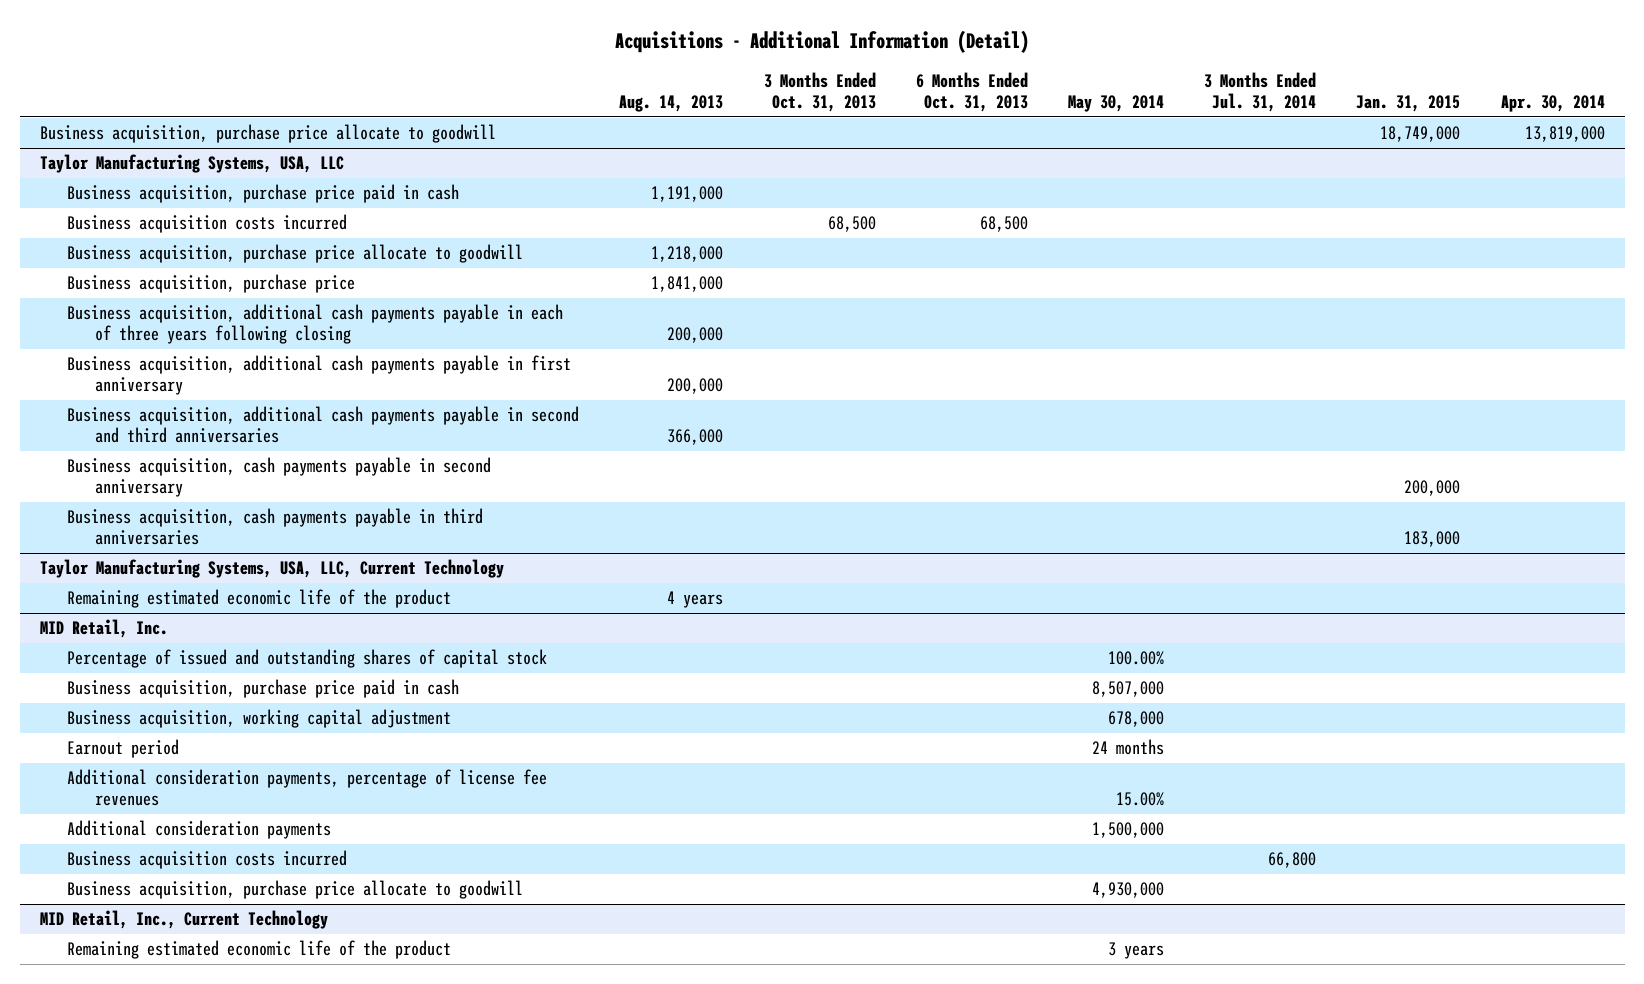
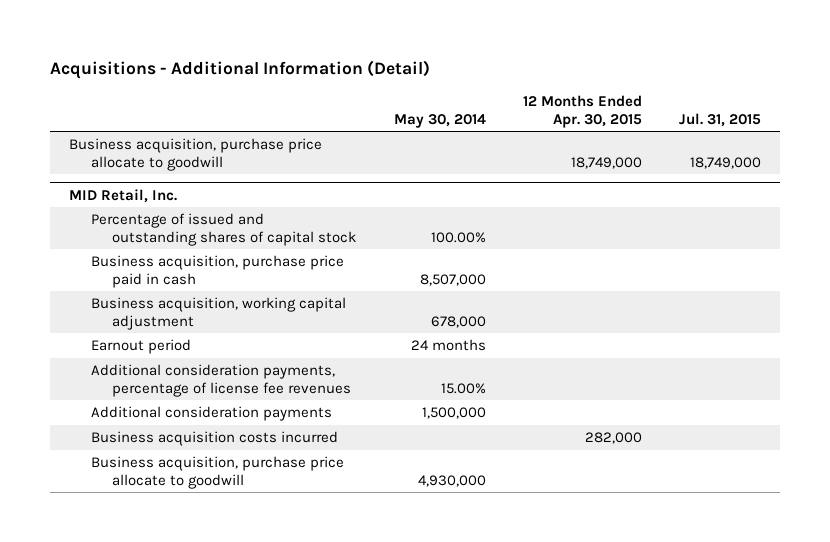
[619,95,724,113] Aug. 14, 2013 -> none
[763,72,876,113] 3 Months Ended Oct. 31, 2013 -> none
[915,72,1028,113] 6 Months Ended Oct. 31, 2013 -> none
[1204,72,1317,113] 3 Months Ended Jul. 31, 2014 -> none
[1356,95,1461,113] Jan. 31, 2015 -> none
[1500,95,1605,113] Apr. 30, 2014 -> none
none -> [522,95,642,128] 12 Months Ended Apr. 30, 2015
none -> [679,112,762,127] Jul. 31, 2015
[39,154,344,174] Taylor Manufacturing Systems, USA, LLC -> none
[67,184,460,204] Business acquisition, purchase price paid in cash -> none
[67,214,348,234] Business acquisition costs incurred -> none
[67,244,524,264] Business acquisition, purchase price allocate to goodwill -> none
[67,274,356,294] Business acquisition, purchase price -> none
[67,304,564,345] Business acquisition, additional cash payments payable in each of three years following closing -> none
[67,355,572,396] Business acquisition, additional cash payments payable in first anniversary -> none
[67,406,580,444] Business acquisition, additional cash payments payable in second and third anniversaries -> none
[67,457,492,498] Business acquisition, cash payments payable in second anniversary -> none
[67,508,484,546] Business acquisition, cash payments payable in third anniversaries -> none
[39,559,504,579] Taylor Manufacturing Systems, USA, LLC, Current Technology -> none
[67,589,452,609] Remaining estimated economic life of the product -> none
[39,910,328,930] MID Retail, Inc., Current Technology -> none
[67,940,452,960] Remaining estimated economic life of the product -> none

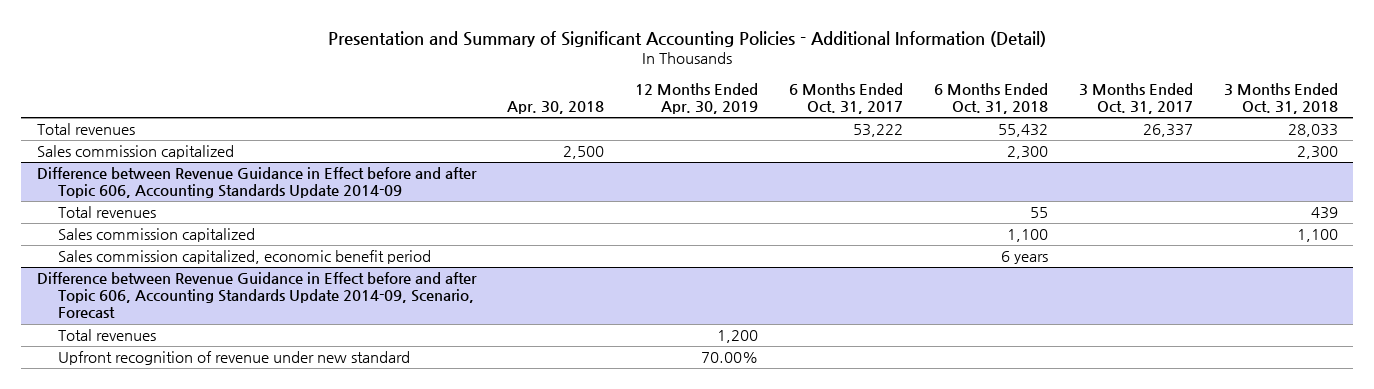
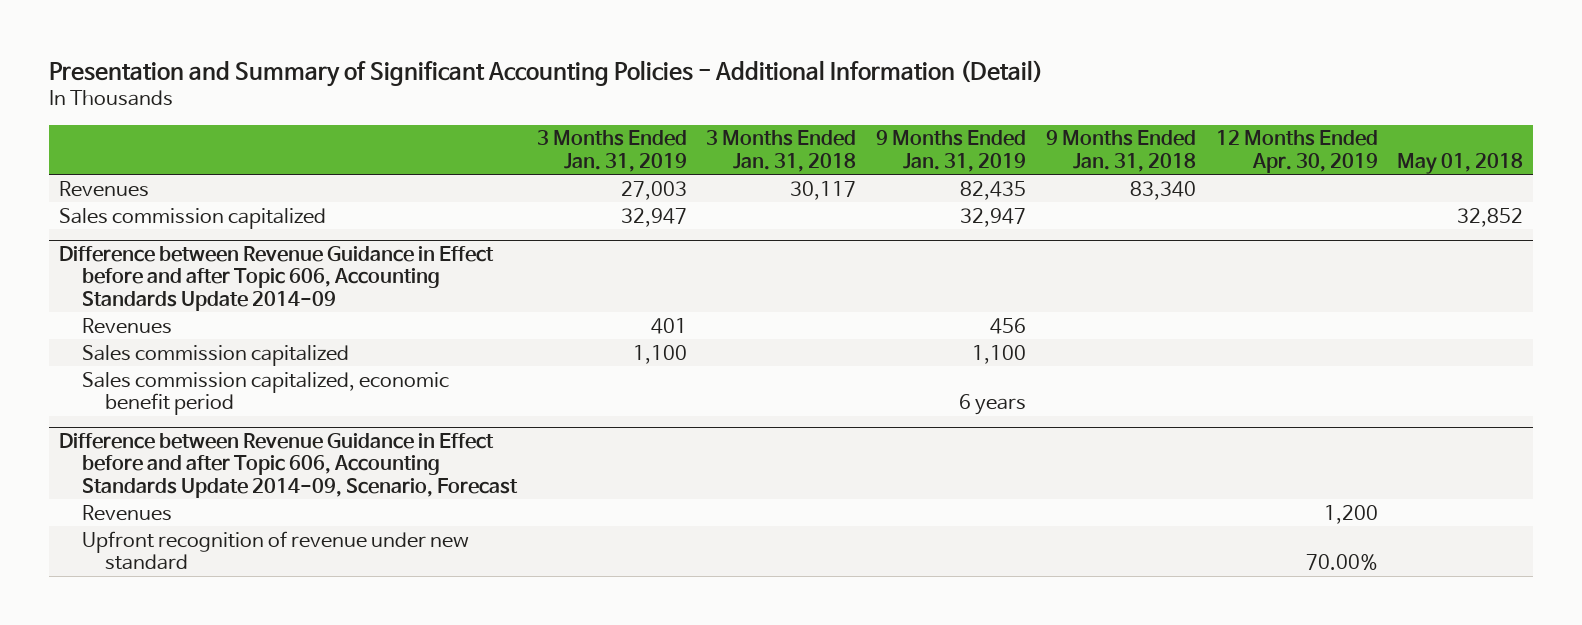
[506,101,604,115] Apr. 30, 2018 -> none
[788,83,903,115] 6 Months Ended Oct. 31, 2017 -> none
[933,83,1048,115] 6 Months Ended Oct. 31, 2018 -> none
[1078,83,1193,115] 3 Months Ended Oct. 31, 2017 -> none
[1223,83,1338,115] 3 Months Ended Oct. 31, 2018 -> none
none -> [536,130,687,172] 3 Months Ended Jan. 31, 2019
none -> [706,130,857,172] 3 Months Ended Jan. 31, 2018
none -> [876,130,1027,172] 9 Months Ended Jan. 31, 2019
none -> [1045,130,1196,172] 9 Months Ended Jan. 31, 2018
none -> [1397,152,1524,174] May 01, 2018
[36,123,135,136] Total revenues -> [58,180,149,197] Revenues
[58,206,157,219] Total revenues -> [81,317,172,334] Revenues
[58,329,157,342] Total revenues -> [81,504,172,521] Revenues

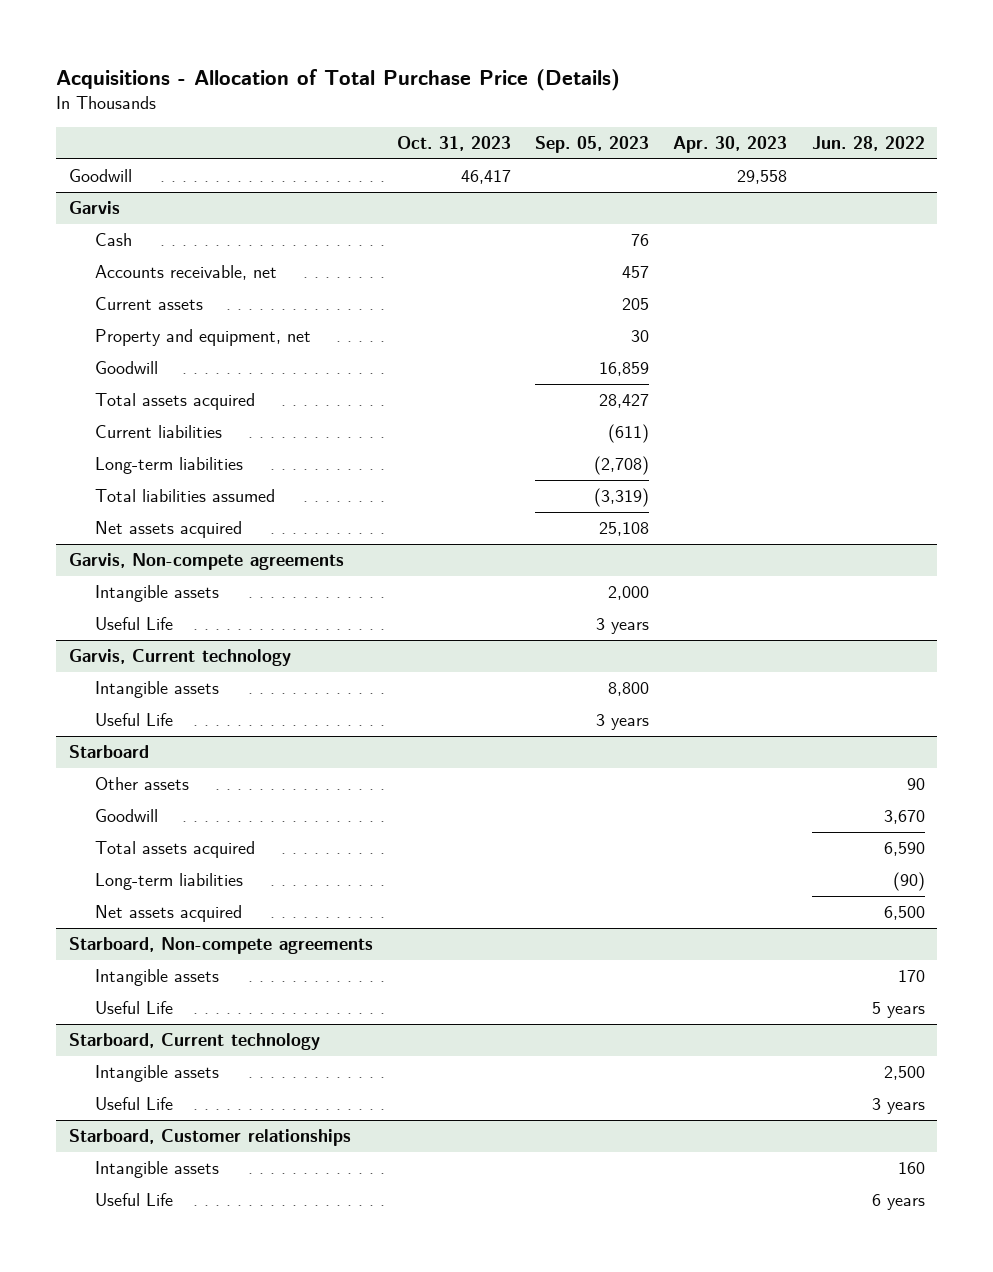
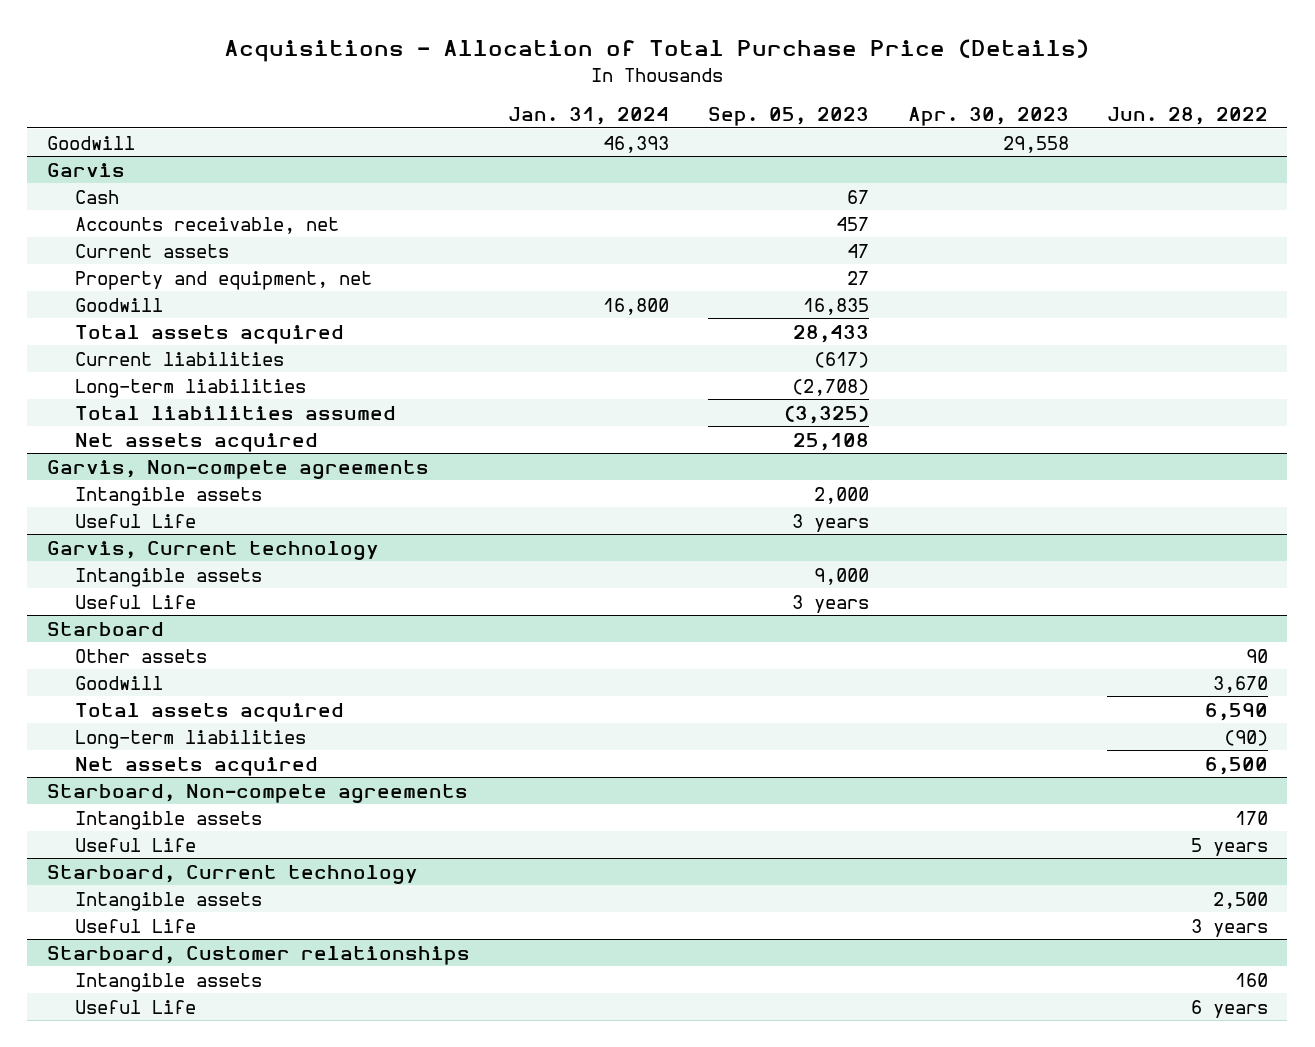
[396,136,511,152] Oct. 31, 2023 -> none
none -> [508,106,670,125] Jan. 31, 2024
[631,234,650,247] 76 -> [846,189,869,204] 67
[622,298,650,311] 205 -> [846,243,869,258] 47
[631,330,650,343] 30 -> [846,270,869,285] 27
[599,362,650,377] 16,859 -> [802,297,869,315] 16,835
[599,394,650,409] 28,427 -> [792,324,869,343] 28,433
[608,424,650,444] (611) -> [813,351,869,368] (617)
[594,488,650,508] (3,319) -> [783,404,869,424] (3,325)
[608,682,650,697] 8,800 -> [813,567,869,585] 9,000

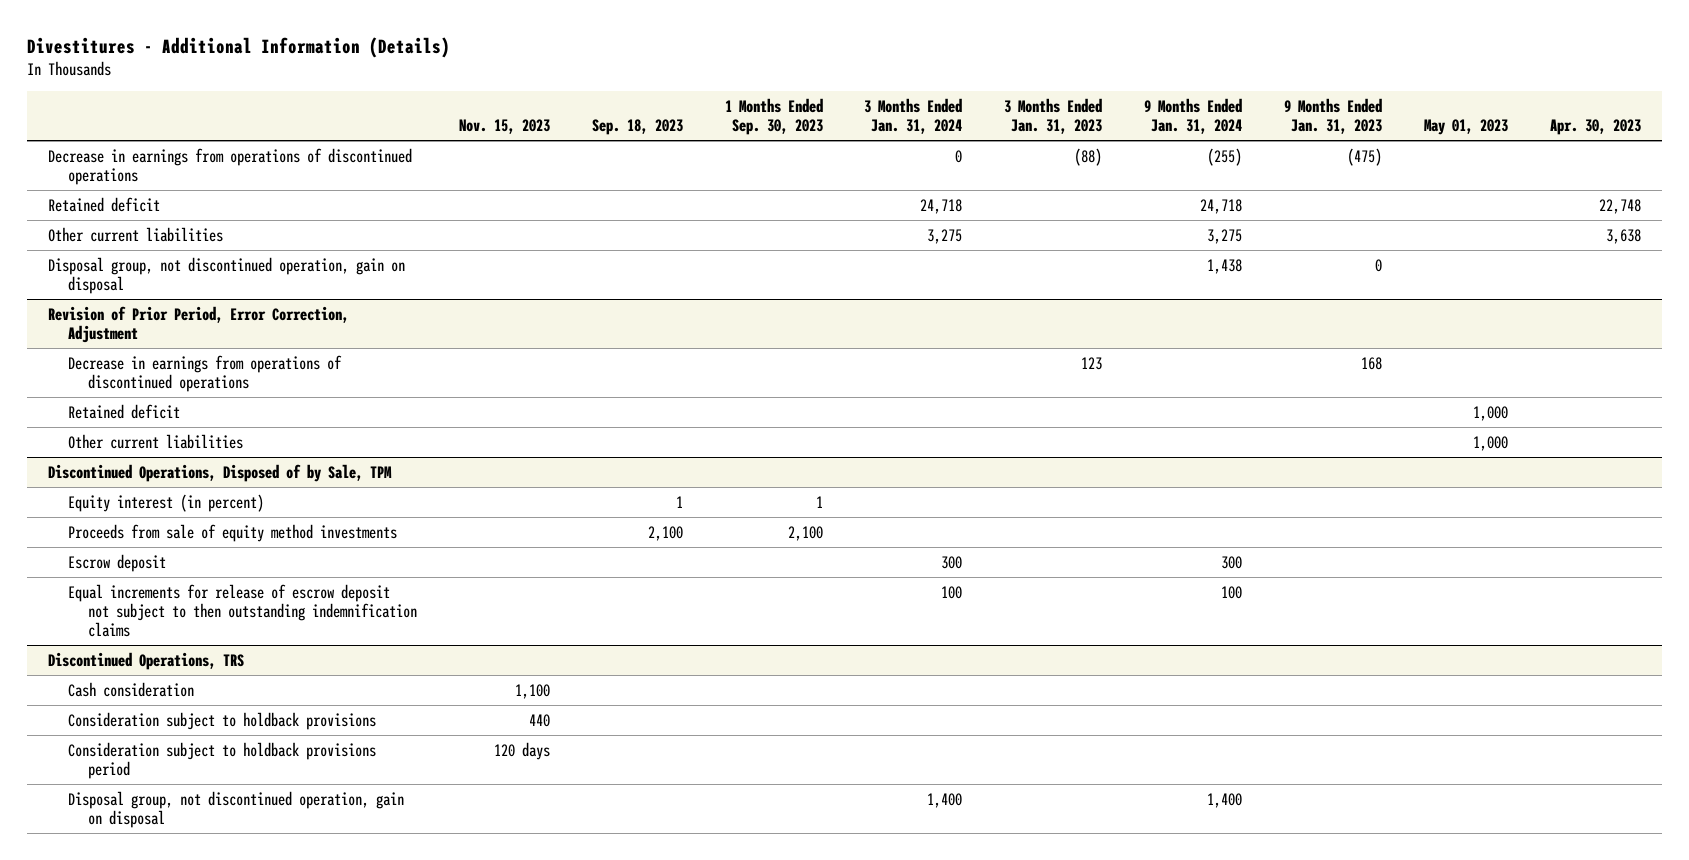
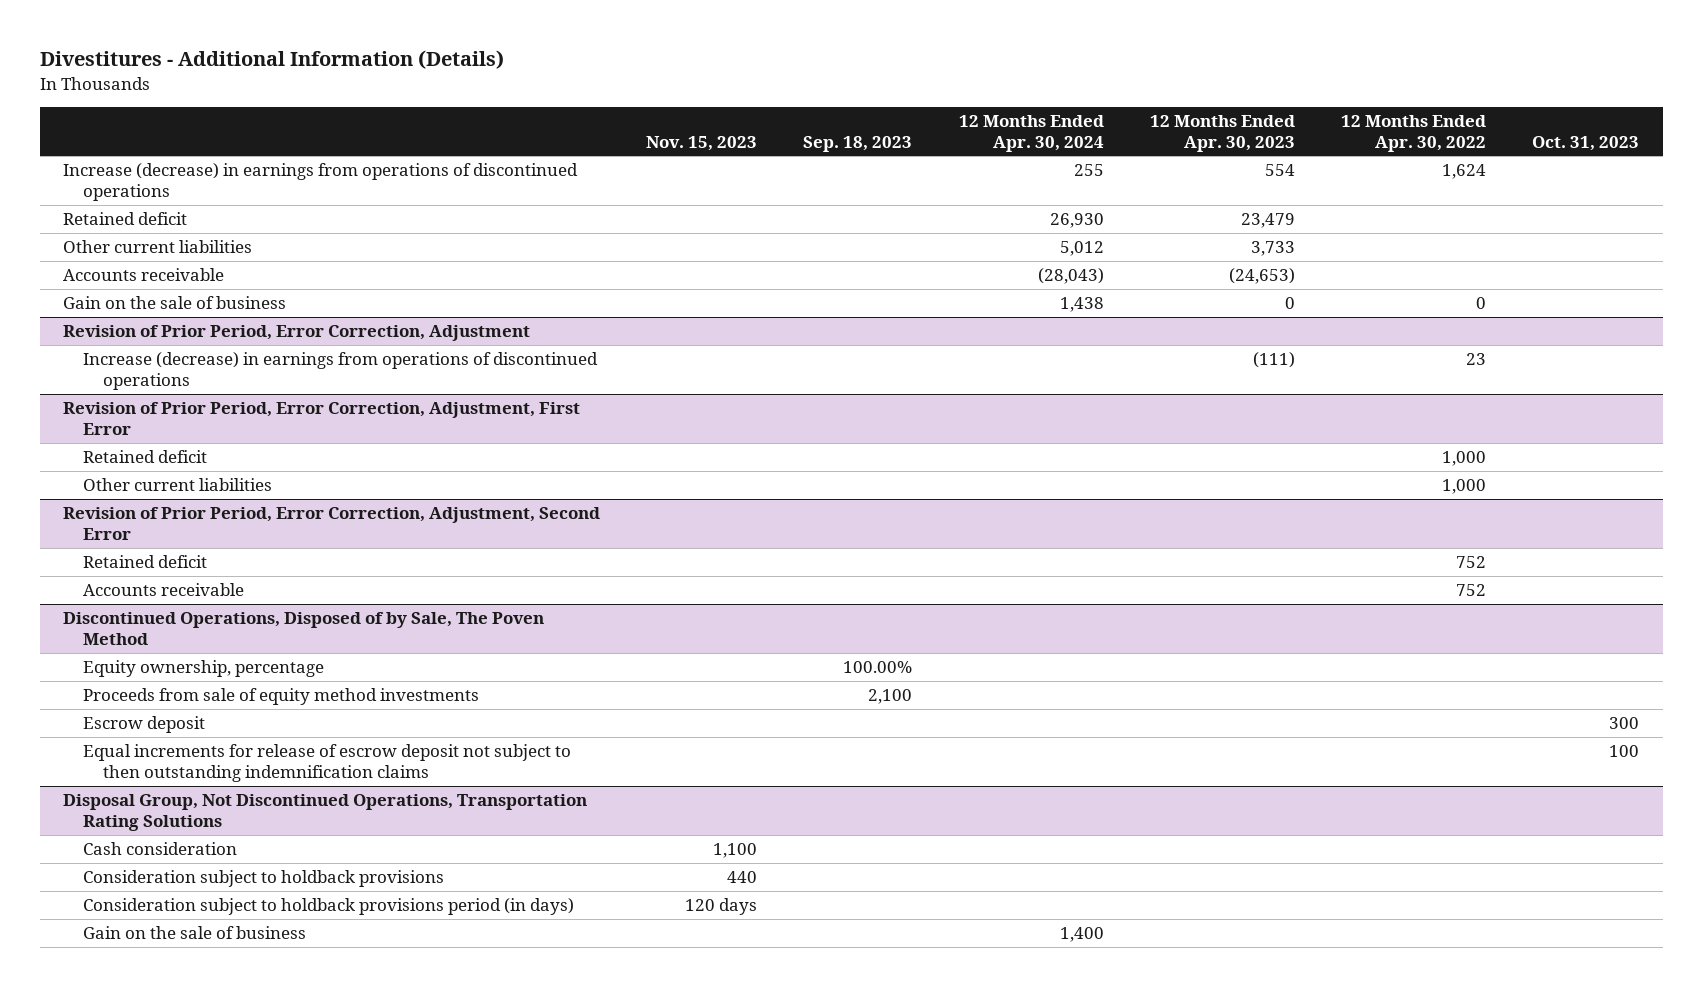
[724,98,823,136] 1 Months Ended Sep. 30, 2023 -> none
[864,98,963,135] 3 Months Ended Jan. 31, 2024 -> none
[1004,98,1103,135] 3 Months Ended Jan. 31, 2023 -> none
[1144,98,1243,135] 9 Months Ended Jan. 31, 2024 -> none
[1284,98,1383,135] 9 Months Ended Jan. 31, 2023 -> none
[1423,119,1508,136] May 01, 2023 -> none
[1549,119,1641,136] Apr. 30, 2023 -> none
none -> [958,114,1104,152] 12 Months Ended Apr. 30, 2024
none -> [1149,114,1295,152] 12 Months Ended Apr. 30, 2023
none -> [1341,114,1487,152] 12 Months Ended Apr. 30, 2022
none -> [1532,135,1640,151] Oct. 31, 2023
[47,147,412,185] Decrease in earnings from operations of discontinued operations -> [62,163,578,201] Increase (decrease) in earnings from operations of discontinued operations
none -> [62,268,224,282] Accounts receivable
[47,256,405,294] Disposal group, not discontinued operation, gain on disposal -> [62,296,286,310] Gain on the sale of business
[67,403,180,419] Retained deficit -> none
[67,433,243,449] Other current liabilities -> none
[67,493,264,512] Equity interest (in percent) -> none
[67,354,342,392] Decrease in earnings from operations of discontinued operations -> [82,352,598,390] Increase (decrease) in earnings from operations of discontinued operations
none -> [62,402,580,435] Revision of Prior Period, Error Correction, Adjustment, First Error
none -> [82,450,207,464] Retained deficit
none -> [82,478,272,492] Other current liabilities
none -> [62,507,600,540] Revision of Prior Period, Error Correction, Adjustment, Second Error
none -> [82,555,207,569] Retained deficit
none -> [82,583,244,597] Accounts receivable
[47,463,392,482] Discontinued Operations, Disposed of by Sale, TPM -> [62,612,544,645] Discontinued Operations, Disposed of by Sale, The Poven Method
none -> [82,660,324,678] Equity ownership, percentage
[47,651,244,670] Discontinued Operations, TRS -> [62,794,587,831] Disposal Group, Not Discontinued Operations, Transportation Rating Solutions
[67,741,376,779] Consideration subject to holdback provisions period -> [82,898,574,916] Consideration subject to holdback provisions period (in days)
[67,790,404,828] Disposal group, not discontinued operation, gain on disposal -> [82,926,306,940] Gain on the sale of business

